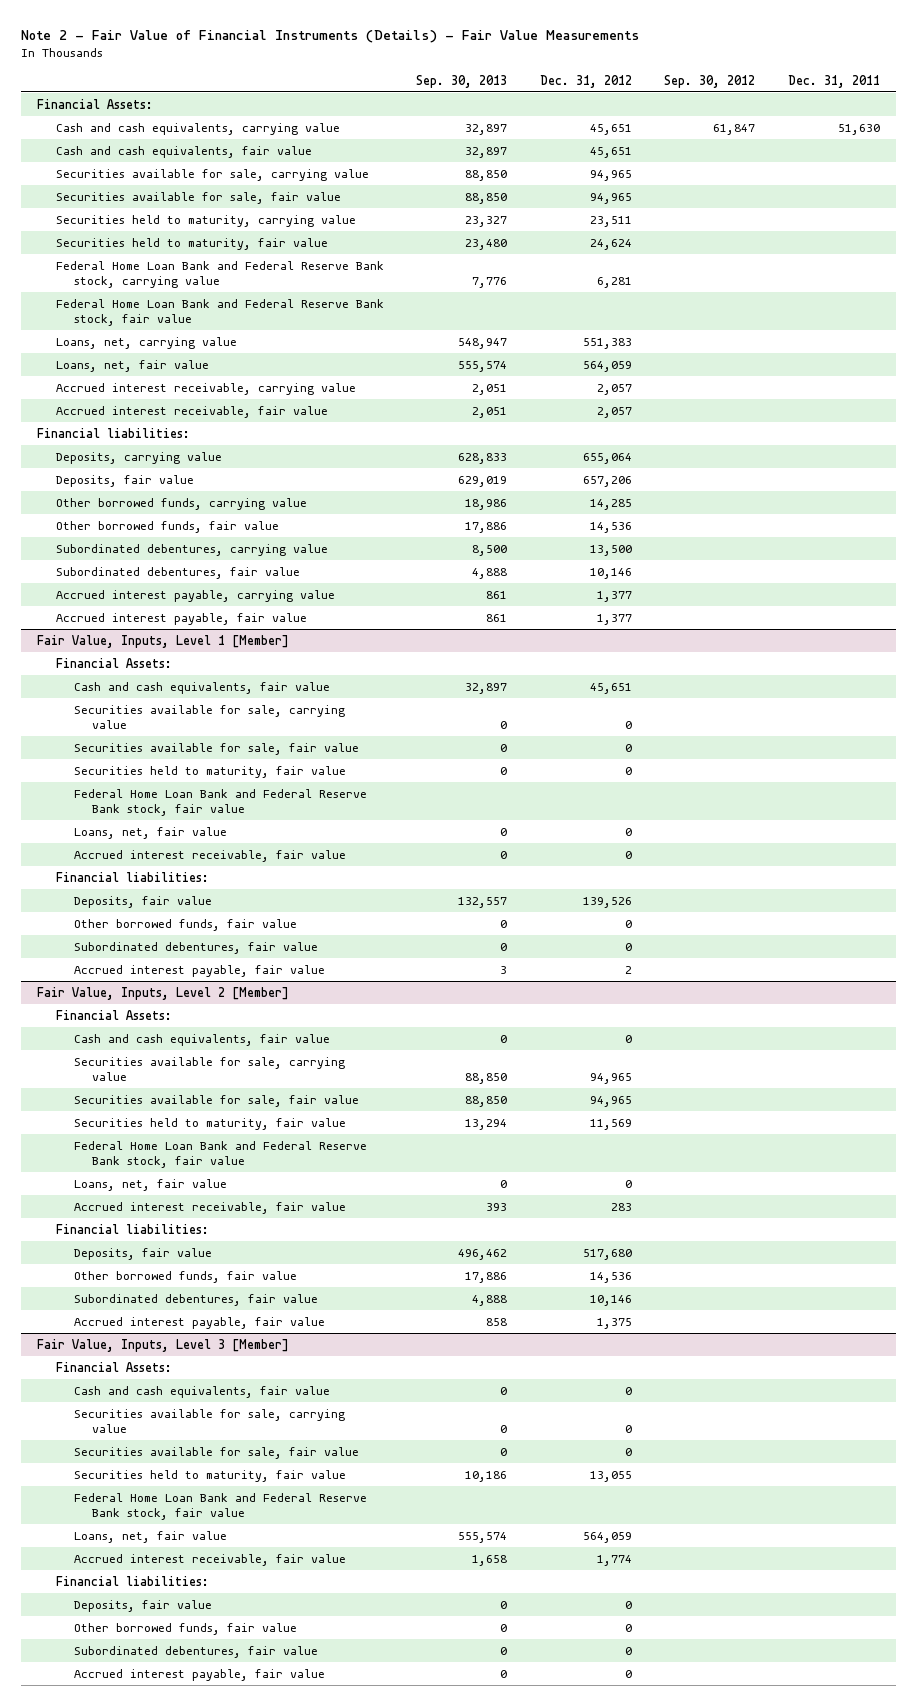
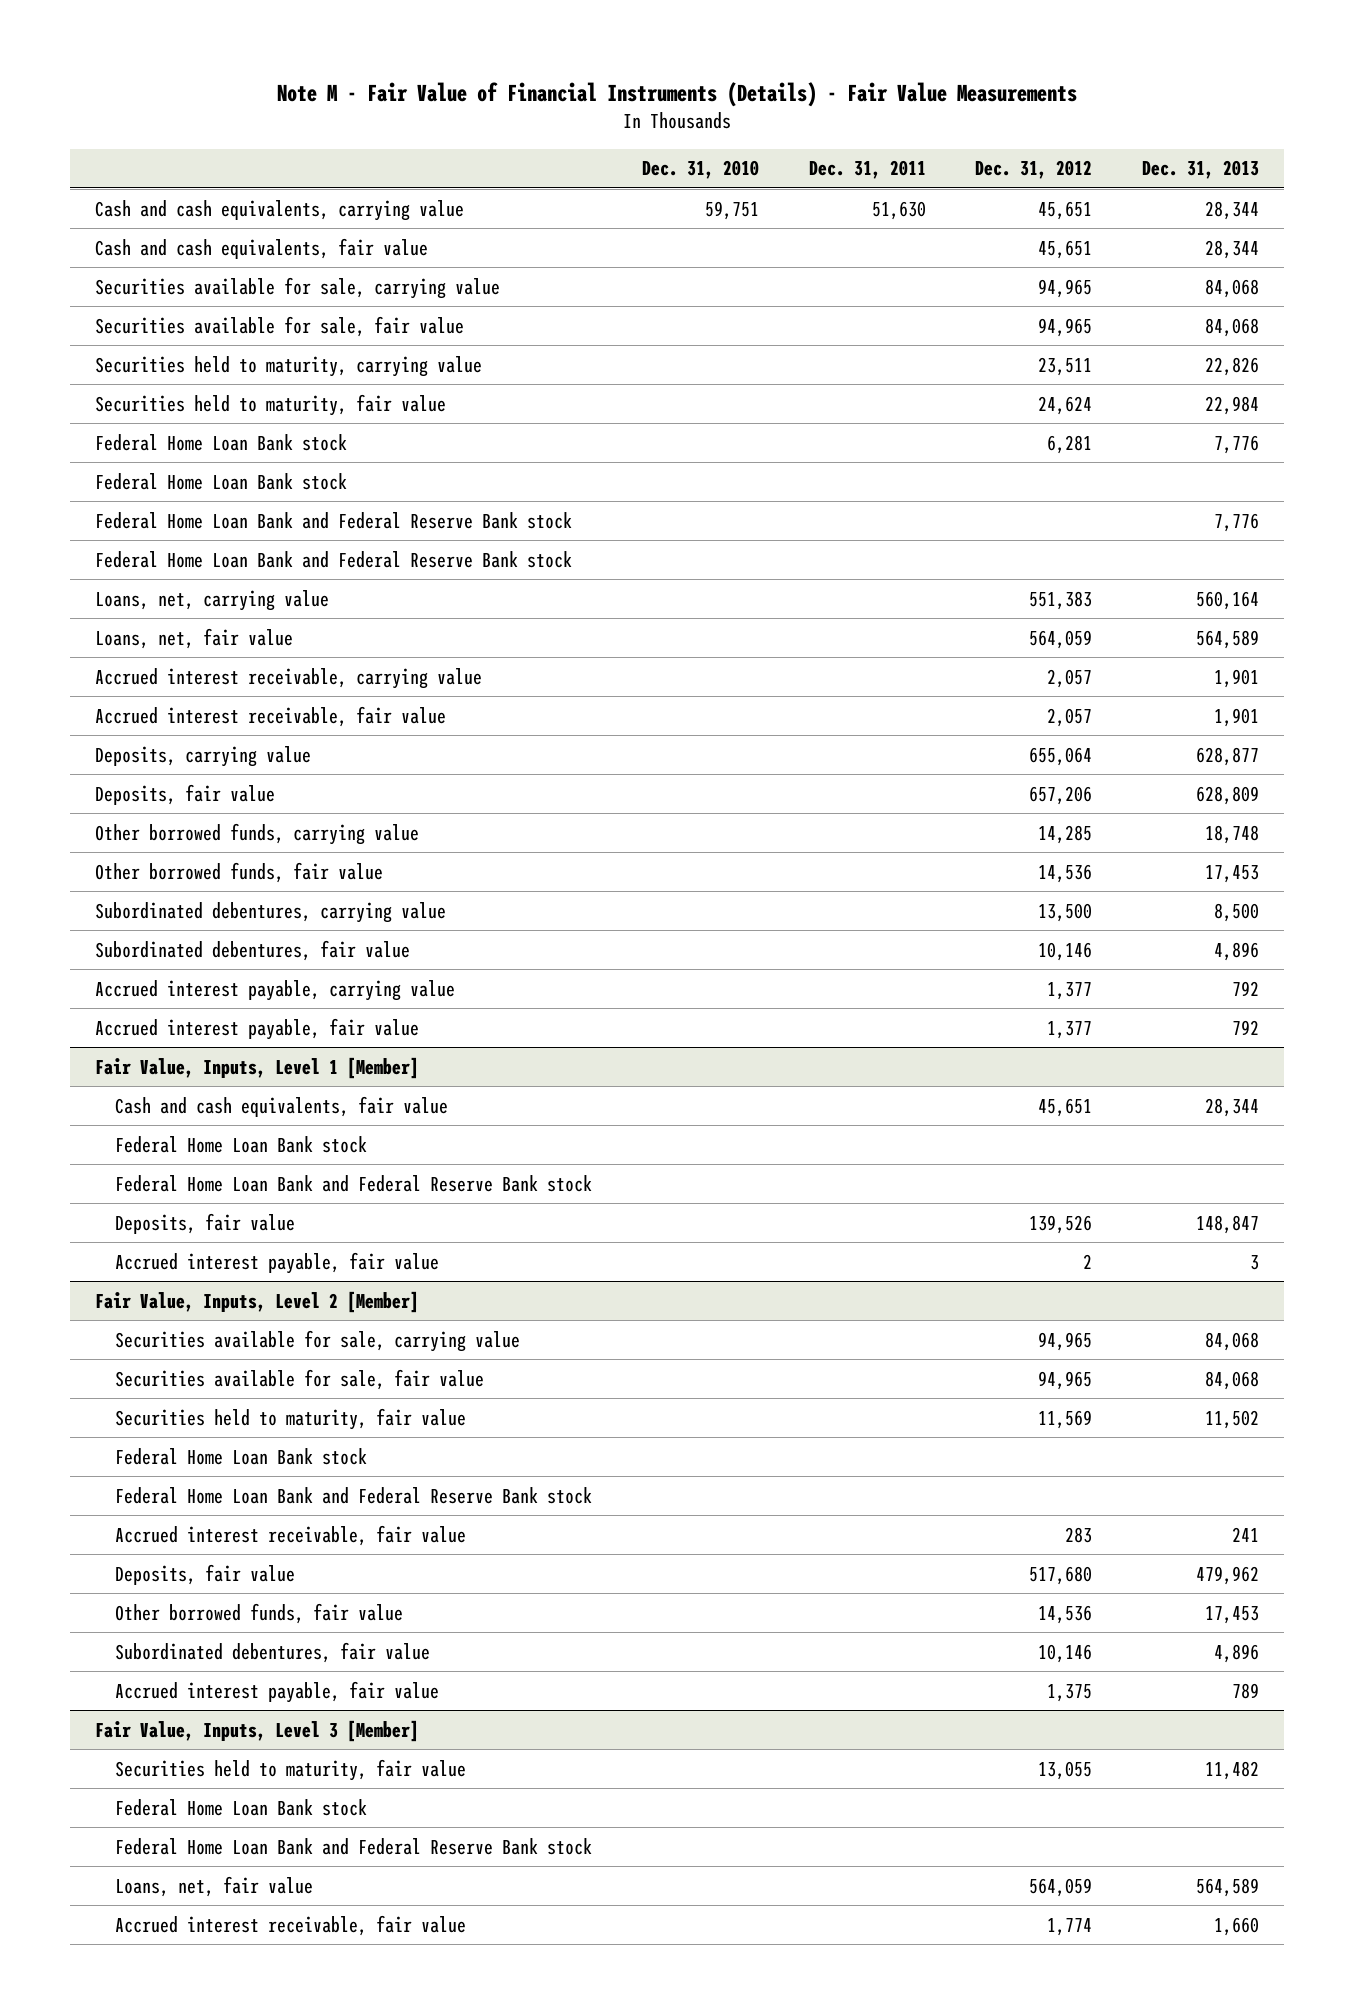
[21,30,640,44] Note 2 - Fair Value of Financial Instruments (Details) - Fair Value Measurements -> [276,82,1077,108] Note M - Fair Value of Financial Instruments (Details) - Fair Value Measurements
[416,74,508,88] Sep. 30, 2013 -> none
[664,74,756,88] Sep. 30, 2012 -> none
none -> [642,160,760,180] Dec. 31, 2010
none -> [1142,160,1260,180] Dec. 31, 2013
[37,98,154,109] Financial Assets: -> none
[55,260,384,288] Federal Home Loan Bank and Federal Reserve Bank stock, carrying value -> [94,433,347,451] Federal Home Loan Bank stock
[55,298,384,326] Federal Home Loan Bank and Federal Reserve Bank stock, fair value -> [94,472,347,490] Federal Home Loan Bank stock
none -> [94,511,572,529] Federal Home Loan Bank and Federal Reserve Bank stock
none -> [94,550,572,568] Federal Home Loan Bank and Federal Reserve Bank stock
[37,427,191,438] Financial liabilities: -> none
[55,657,172,668] Financial Assets: -> none
[73,704,345,729] Securities available for sale, carrying value -> none
[73,742,359,755] Securities available for sale, fair value -> none
[73,765,346,778] Securities held to maturity, fair value -> none
[73,826,227,839] Loans, net, fair value -> none
[73,849,346,862] Accrued interest receivable, fair value -> none
[55,871,209,882] Financial liabilities: -> none
[73,788,367,816] Federal Home Loan Bank and Federal Reserve Bank stock, fair value -> [115,1135,368,1153] Federal Home Loan Bank stock
none -> [115,1174,593,1192] Federal Home Loan Bank and Federal Reserve Bank stock
[73,918,297,931] Other borrowed funds, fair value -> none
[73,941,318,954] Subordinated debentures, fair value -> none
[55,1009,172,1020] Financial Assets: -> none
[73,1033,330,1046] Cash and cash equivalents, fair value -> none
[73,1178,227,1191] Loans, net, fair value -> none
[73,1140,367,1168] Federal Home Loan Bank and Federal Reserve Bank stock, fair value -> [115,1447,368,1465] Federal Home Loan Bank stock
none -> [115,1486,593,1504] Federal Home Loan Bank and Federal Reserve Bank stock
[55,1223,209,1234] Financial liabilities: -> none
[55,1361,172,1372] Financial Assets: -> none
[73,1385,330,1398] Cash and cash equivalents, fair value -> none
[73,1408,345,1433] Securities available for sale, carrying value -> none
[73,1446,359,1459] Securities available for sale, fair value -> none
[73,1492,367,1520] Federal Home Loan Bank and Federal Reserve Bank stock, fair value -> [115,1798,368,1816] Federal Home Loan Bank stock
none -> [115,1837,593,1855] Federal Home Loan Bank and Federal Reserve Bank stock
[55,1575,209,1586] Financial liabilities: -> none
[73,1599,212,1612] Deposits, fair value -> none
[73,1622,297,1635] Other borrowed funds, fair value -> none
[73,1645,318,1658] Subordinated debentures, fair value -> none
[73,1668,325,1681] Accrued interest payable, fair value -> none

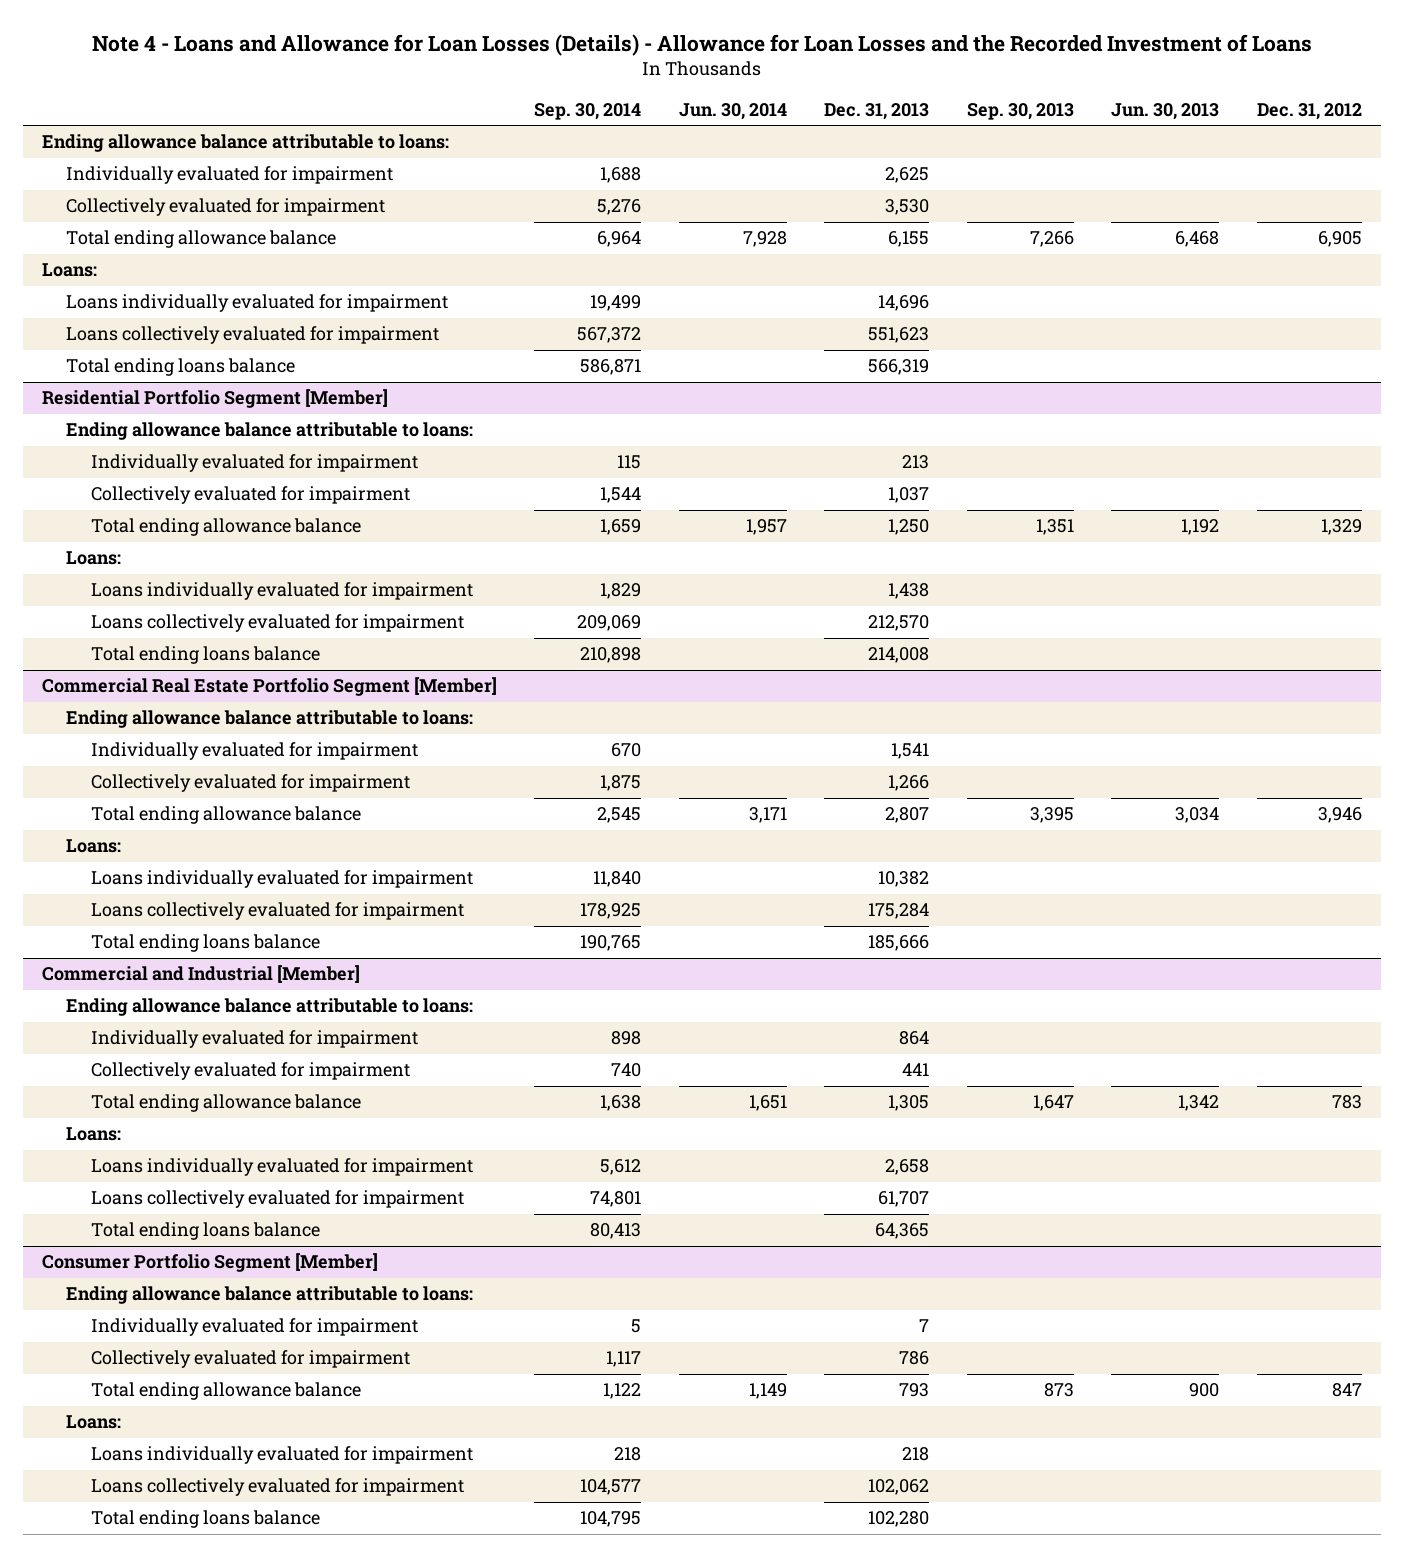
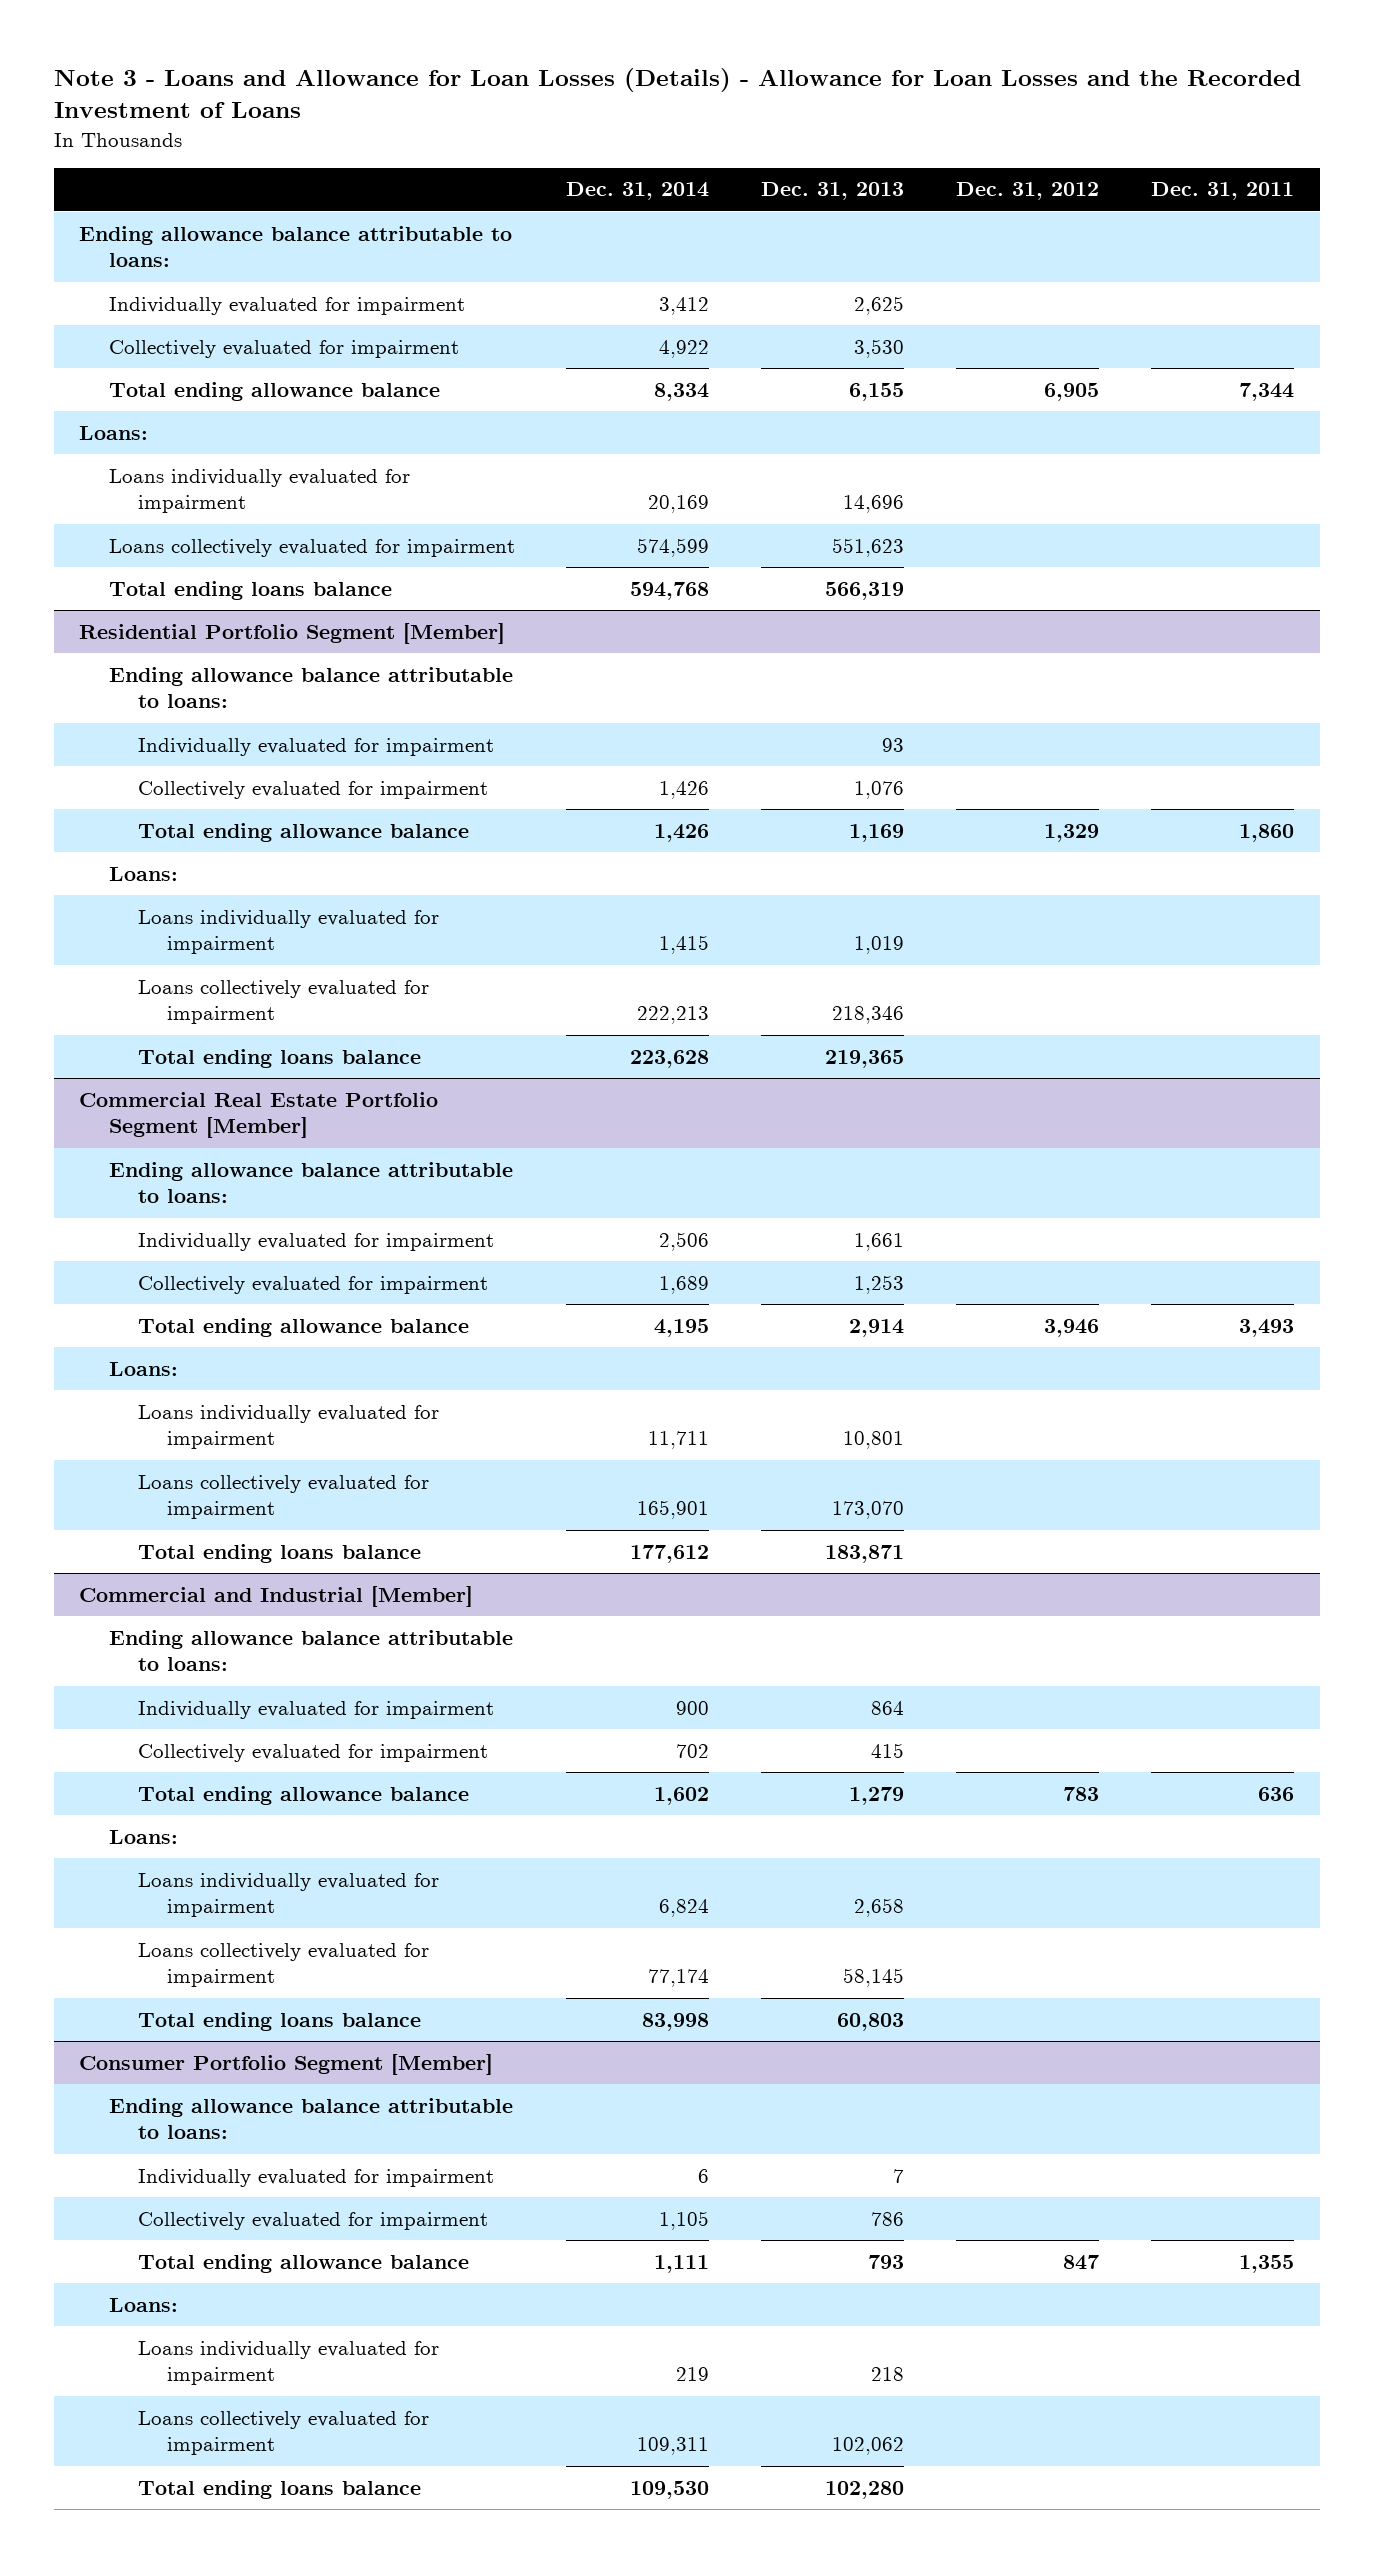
[91,33,1312,56] Note 4 - Loans and Allowance for Loan Losses (Details) - Allowance for Loan Losses and the Recorded Investment of Loans -> [53,68,1301,119] Note 3 - Loans and Allowance for Loan Losses (Details) - Allowance for Loan Losses and the Recorded Investment of Loans
[534,102,642,120] Sep. 30, 2014 -> none
[678,102,787,120] Jun. 30, 2014 -> none
[966,102,1074,120] Sep. 30, 2013 -> none
[1111,102,1220,120] Jun. 30, 2013 -> none
none -> [566,182,710,201] Dec. 31, 2014
none -> [1150,182,1294,201] Dec. 31, 2011
[902,455,930,470] 213 -> [882,737,905,752] 93
[888,487,930,504] 1,037 -> [854,780,905,799] 1,076
[888,519,930,536] 1,250 -> [849,823,905,842] 1,169
[888,583,930,600] 1,438 -> [854,936,905,955] 1,019
[868,615,930,632] 212,570 -> [832,1006,905,1025] 218,346
[868,647,930,664] 214,008 -> [825,1049,905,1068] 219,365
[891,743,930,760] 1,541 -> [854,1232,905,1251] 1,661
[888,775,930,792] 1,266 -> [854,1274,905,1294] 1,253
[885,807,930,824] 2,807 -> [849,1318,905,1337] 2,914
[878,871,930,888] 10,382 -> [843,1431,905,1450] 10,801
[868,903,930,920] 175,284 -> [832,1501,905,1520] 173,070
[868,935,930,952] 185,666 -> [825,1544,905,1563] 183,871
[902,1063,930,1077] 441 -> [871,1742,905,1758] 415
[888,1095,930,1112] 1,305 -> [849,1786,905,1805] 1,279
[878,1191,930,1208] 61,707 -> [843,1968,905,1988] 58,145
[875,1223,930,1240] 64,365 -> [837,2012,905,2031] 60,803

